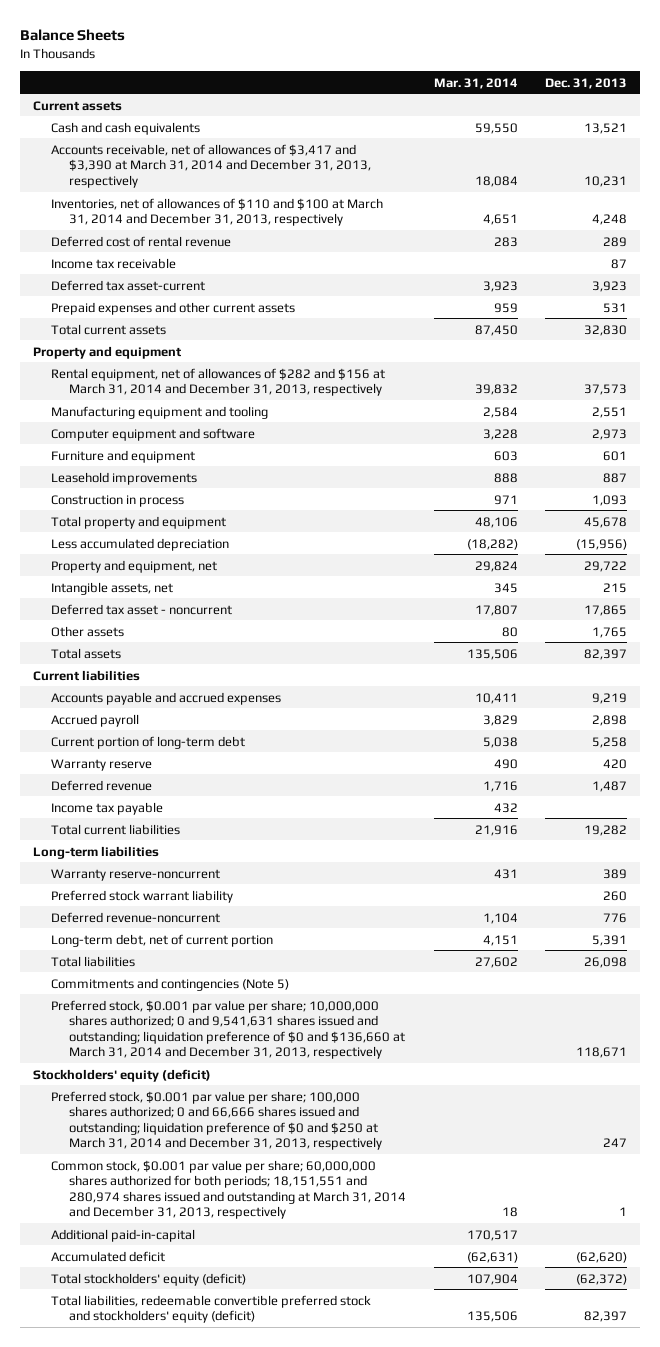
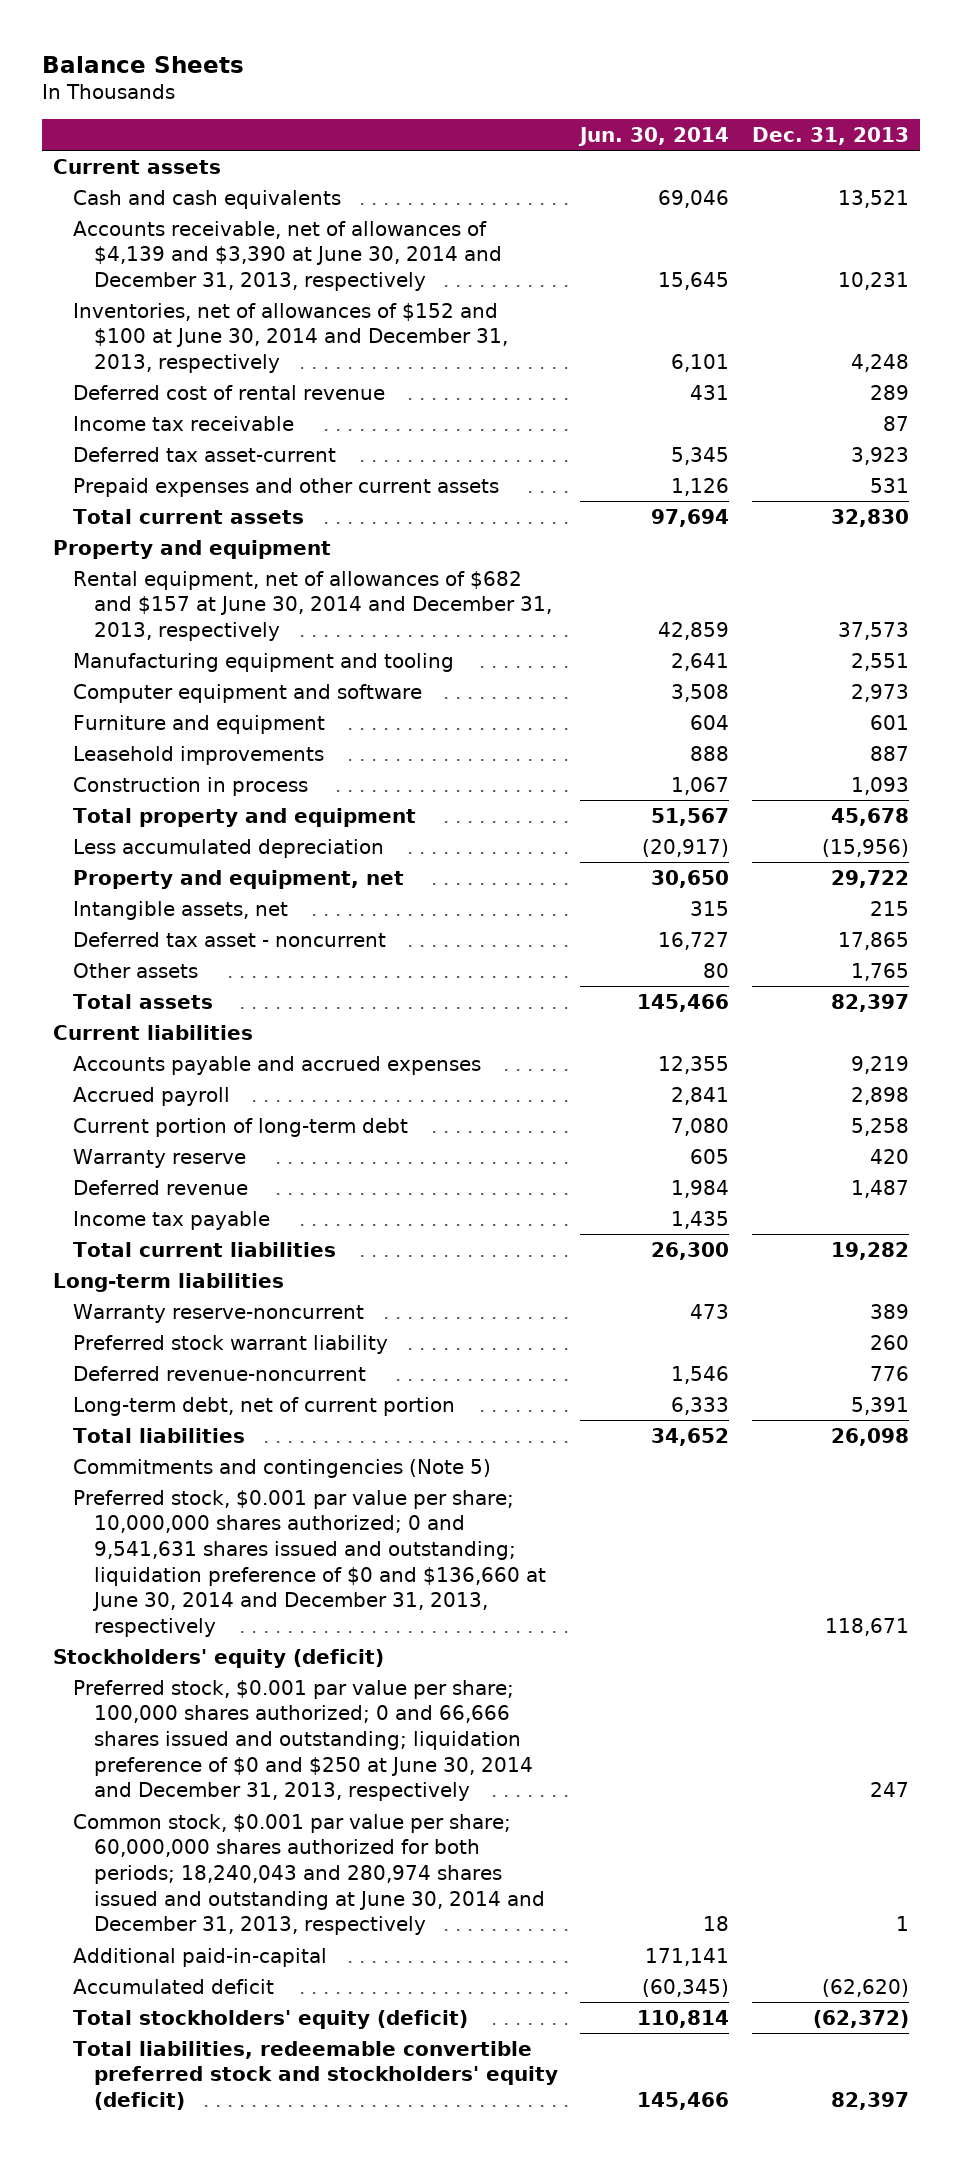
[433,77,518,89] Mar. 31, 2014 -> none
none -> [578,127,730,147] Jun. 30, 2014
[51,143,372,188] Accounts receivable, net of allowances of $3,417 and $3,390 at March 31, 2014 and December 31, 2013, respectively -> [73,220,502,292] Accounts receivable, net of allowances of $4,139 and $3,390 at June 30, 2014 and December 31, 2013, respectively
[51,197,384,227] Inventories, net of allowances of $110 and $100 at March 31, 2014 and December 31, 2013, respectively -> [73,302,508,374] Inventories, net of allowances of $152 and $100 at June 30, 2014 and December 31, 2013, respectively
[51,367,386,397] Rental equipment, net of allowances of $282 and $156 at March 31, 2014 and December 31, 2013, respectively -> [73,570,552,642] Rental equipment, net of allowances of $682 and $157 at June 30, 2014 and December 31, 2013, respectively
[51,999,406,1060] Preferred stock, $0.001 par value per share; 10,000,000 shares authorized; 0 and 9,541,631 shares issued and outstanding; liquidation preference of $0 and $136,660 at March 31, 2014 and December 31, 2013, respectively -> [73,1489,546,1637] Preferred stock, $0.001 par value per share; 10,000,000 shares authorized; 0 and 9,541,631 shares issued and outstanding; liquidation preference of $0 and $136,660 at June 30, 2014 and December 31, 2013, respectively
[51,1090,383,1151] Preferred stock, $0.001 par value per share; 100,000 shares authorized; 0 and 66,666 shares issued and outstanding; liquidation preference of $0 and $250 at March 31, 2014 and December 31, 2013, respectively -> [73,1679,533,1802] Preferred stock, $0.001 par value per share; 100,000 shares authorized; 0 and 66,666 shares issued and outstanding; liquidation preference of $0 and $250 at June 30, 2014 and December 31, 2013, respectively
[51,1159,407,1220] Common stock, $0.001 par value per share; 60,000,000 shares authorized for both periods; 18,151,551 and 280,974 shares issued and outstanding at March 31, 2014 and December 31, 2013, respectively -> [73,1813,545,1936] Common stock, $0.001 par value per share; 60,000,000 shares authorized for both periods; 18,240,043 and 280,974 shares issued and outstanding at June 30, 2014 and December 31, 2013, respectively

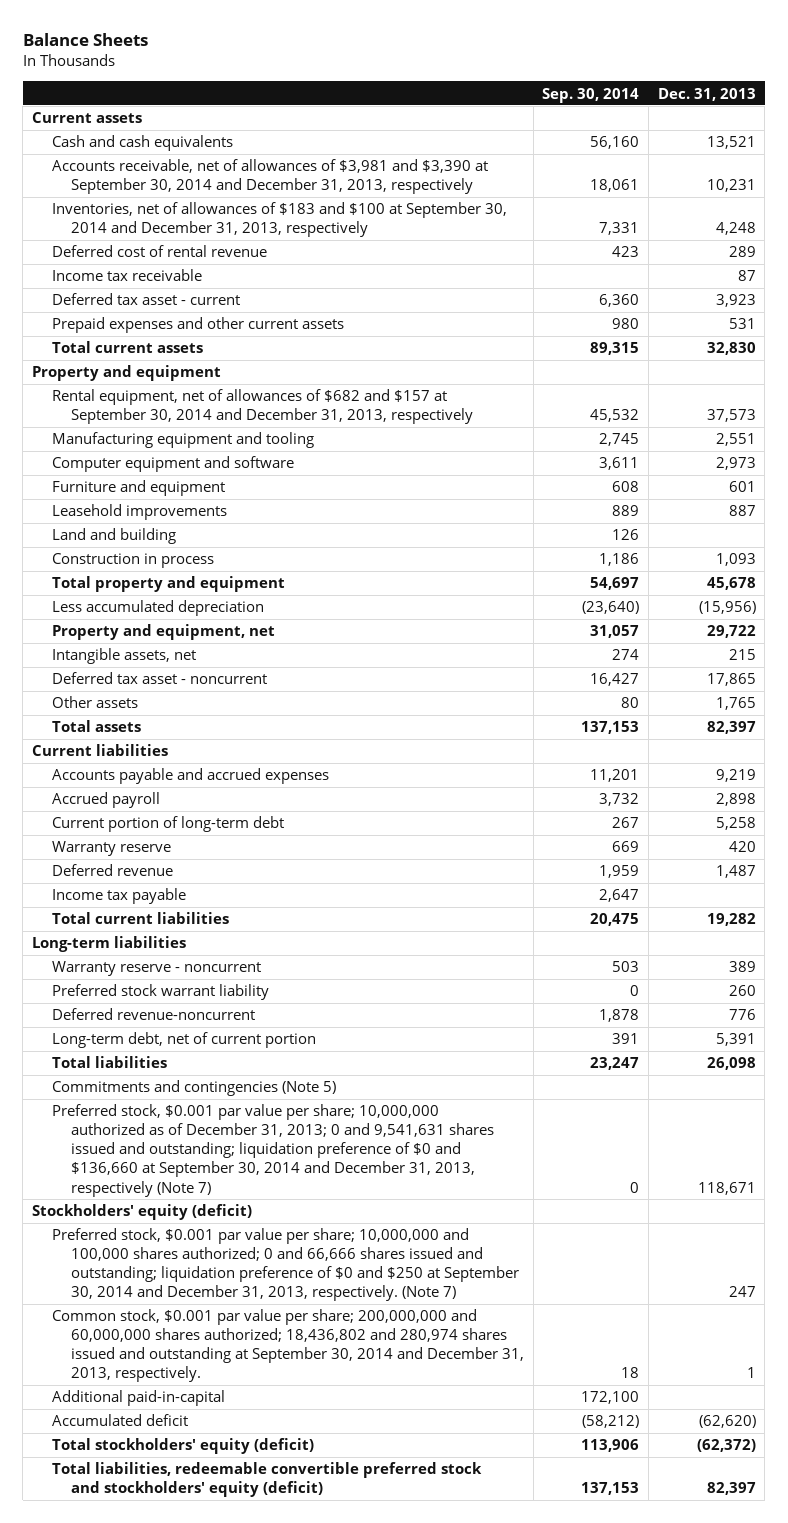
[578,127,730,147] Jun. 30, 2014 -> none
none -> [542,87,640,103] Sep. 30, 2014
[73,220,502,292] Accounts receivable, net of allowances of $4,139 and $3,390 at June 30, 2014 and December 31, 2013, respectively -> [51,159,488,195] Accounts receivable, net of allowances of $3,981 and $3,390 at September 30, 2014 and December 31, 2013, respectively
[73,302,508,374] Inventories, net of allowances of $152 and $100 at June 30, 2014 and December 31, 2013, respectively -> [51,202,507,238] Inventories, net of allowances of $183 and $100 at September 30, 2014 and December 31, 2013, respectively
[73,446,337,462] Deferred tax asset-current -> [51,293,240,306] Deferred tax asset - current
[73,570,552,642] Rental equipment, net of allowances of $682 and $157 at June 30, 2014 and December 31, 2013, respectively -> [51,389,473,425] Rental equipment, net of allowances of $682 and $157 at September 30, 2014 and December 31, 2013, respectively
none -> [51,528,176,545] Land and building
[73,1303,365,1323] Warranty reserve-noncurrent -> [51,961,261,977] Warranty reserve - noncurrent
[73,1489,546,1637] Preferred stock, $0.001 par value per share; 10,000,000 shares authorized; 0 and 9,541,631 shares issued and outstanding; liquidation preference of $0 and $136,660 at June 30, 2014 and December 31, 2013, respectively -> [51,1104,494,1197] Preferred stock, $0.001 par value per share; 10,000,000 authorized as of December 31, 2013; 0 and 9,541,631 shares issued and outstanding; liquidation preference of $0 and $136,660 at September 30, 2014 and December 31, 2013, respectively (Note 7)
[73,1679,533,1802] Preferred stock, $0.001 par value per share; 100,000 shares authorized; 0 and 66,666 shares issued and outstanding; liquidation preference of $0 and $250 at June 30, 2014 and December 31, 2013, respectively -> [51,1228,519,1302] Preferred stock, $0.001 par value per share; 10,000,000 and 100,000 shares authorized; 0 and 66,666 shares issued and outstanding; liquidation preference of $0 and $250 at September 30, 2014 and December 31, 2013, respectively. (Note 7)
[73,1813,545,1936] Common stock, $0.001 par value per share; 60,000,000 shares authorized for both periods; 18,240,043 and 280,974 shares issued and outstanding at June 30, 2014 and December 31, 2013, respectively -> [51,1309,524,1383] Common stock, $0.001 par value per share; 200,000,000 and 60,000,000 shares authorized; 18,436,802 and 280,974 shares issued and outstanding at September 30, 2014 and December 31, 2013, respectively.

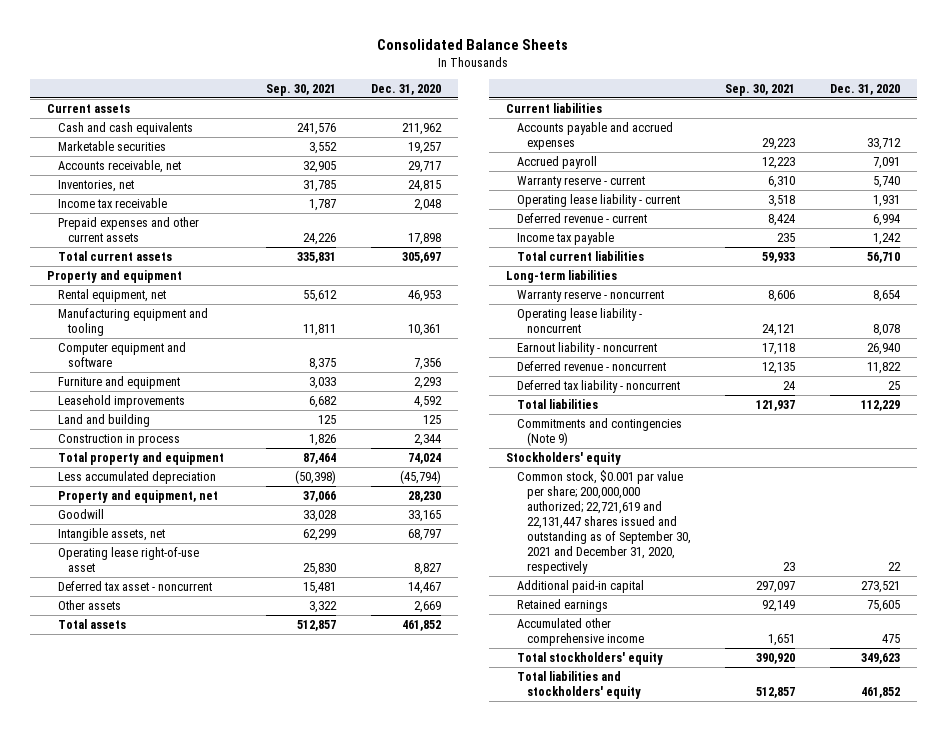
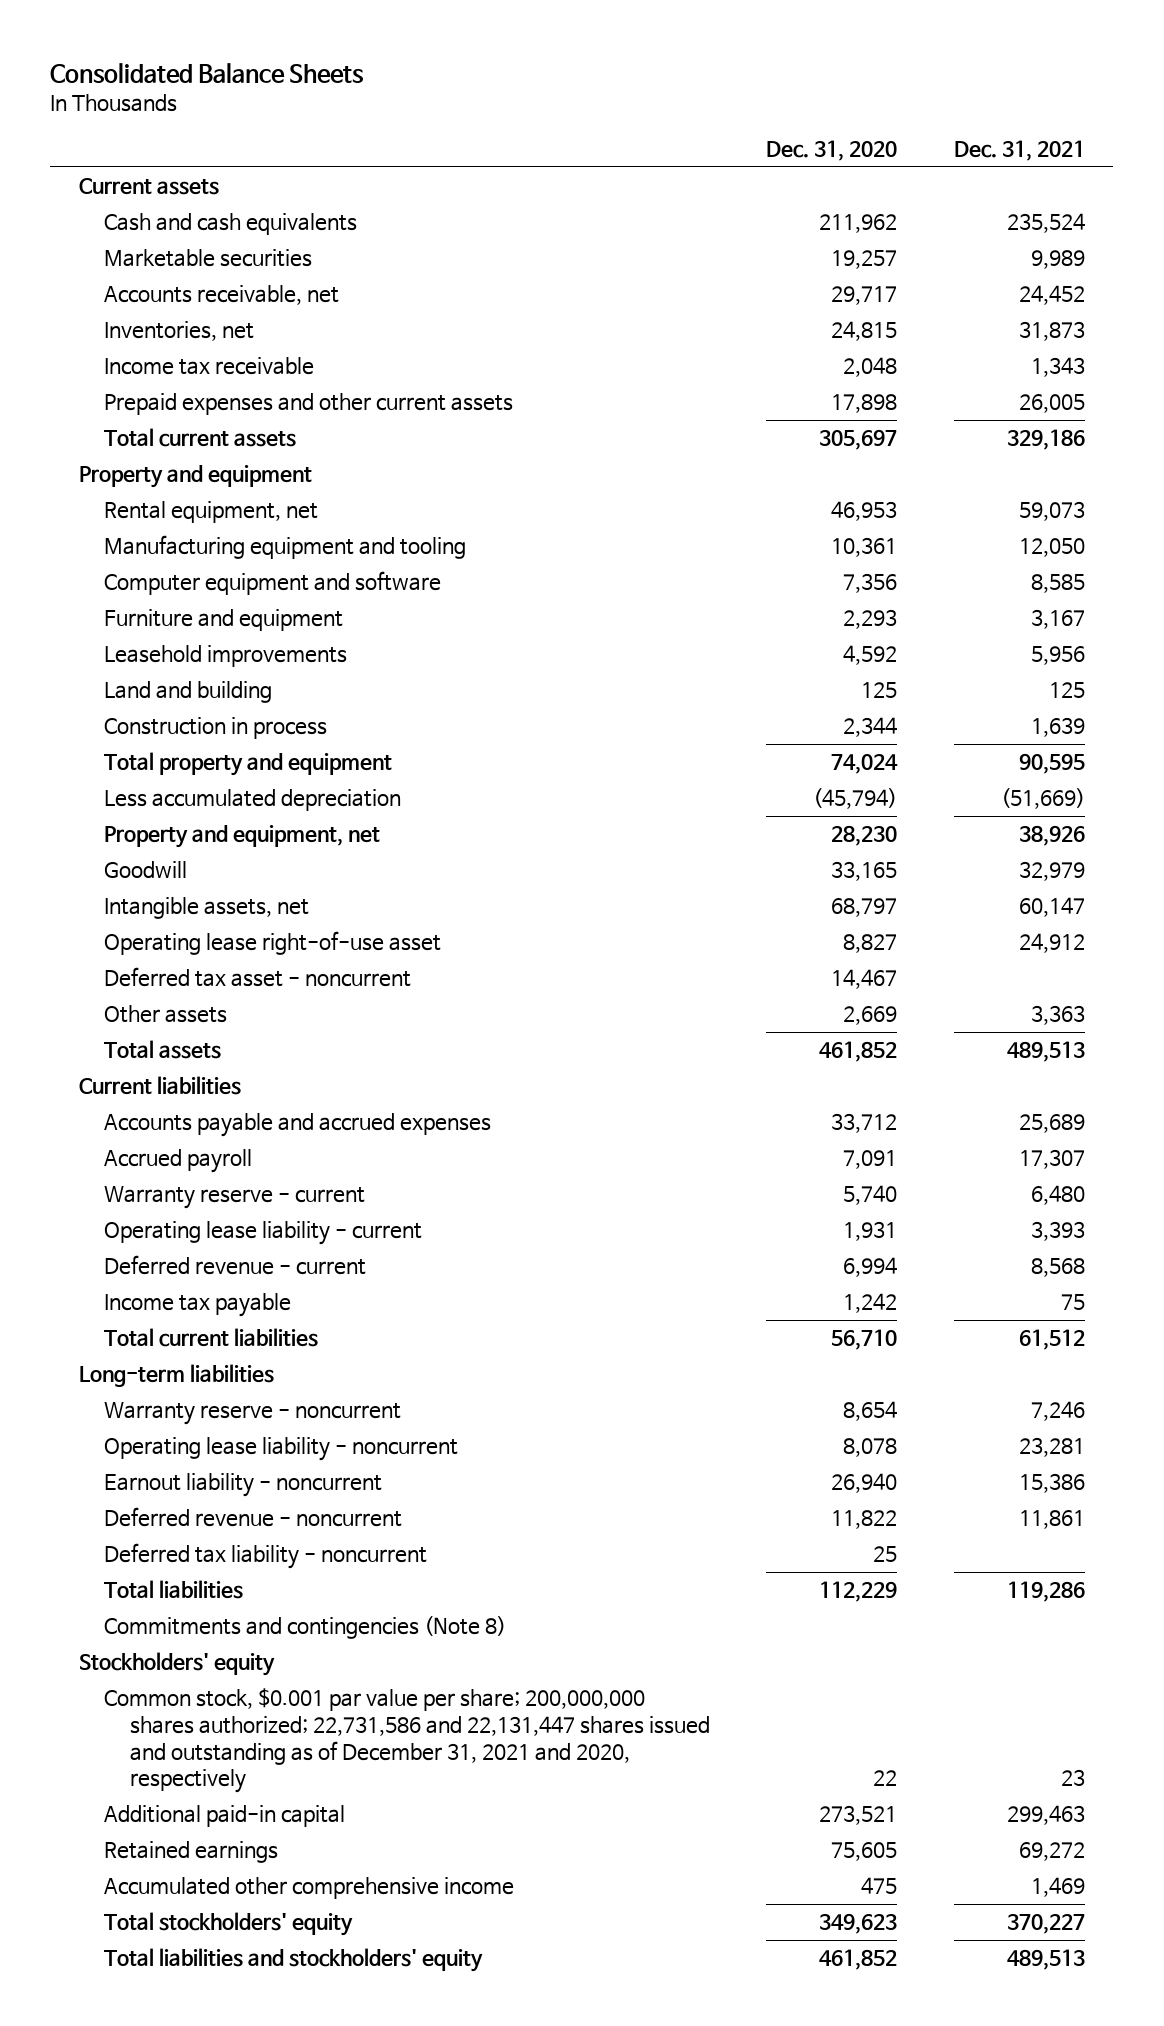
[266,83,337,96] Sep. 30, 2021 -> none
none -> [954,139,1086,161] Dec. 31, 2021
[516,417,682,446] Commitments and contingencies (Note 9) -> [104,1616,507,1640] Commitments and contingencies (Note 8)
[516,469,691,574] Common stock, $0.001 par value per share; 200,000,000 authorized; 22,721,619 and 22,131,447 shares issued and outstanding as of September 30, 2021 and December 31, 2020, respectively -> [104,1688,710,1794] Common stock, $0.001 par value per share; 200,000,000 shares authorized; 22,731,586 and 22,131,447 shares issued and outstanding as of December 31, 2021 and 2020, respectively

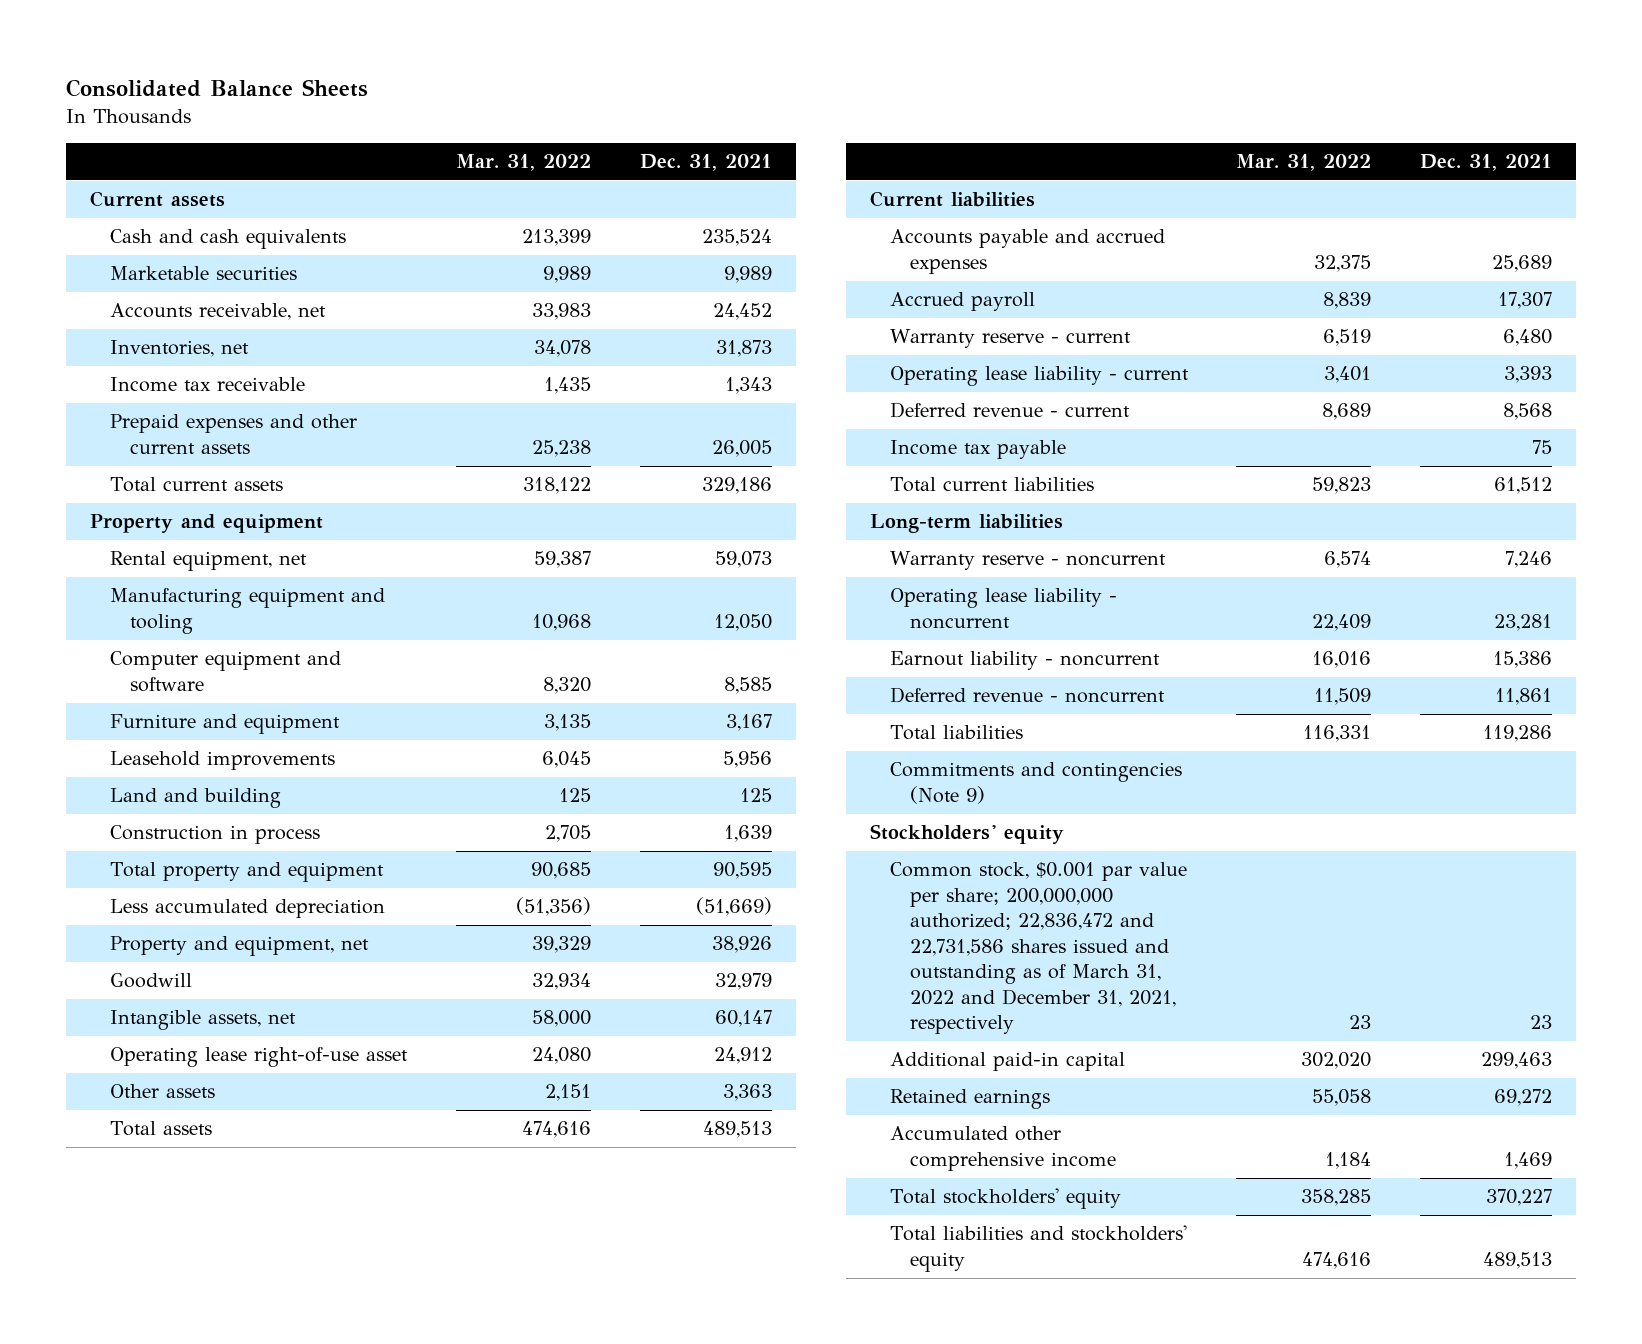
[766,139,898,161] Dec. 31, 2020 -> none
none -> [456,154,592,172] Mar. 31, 2022
[104,967,412,988] Deferred tax asset - noncurrent -> none
[104,1543,428,1570] Deferred tax liability - noncurrent -> none
[104,1616,507,1640] Commitments and contingencies (Note 8) -> [889,762,1182,804] Commitments and contingencies (Note 9)
[104,1688,710,1794] Common stock, $0.001 par value per share; 200,000,000 shares authorized; 22,731,586 and 22,131,447 shares issued and outstanding as of December 31, 2021 and 2020, respectively -> [889,862,1187,1035] Common stock, $0.001 par value per share; 200,000,000 authorized; 22,836,472 and 22,731,586 shares issued and outstanding as of March 31, 2022 and December 31, 2021, respectively

